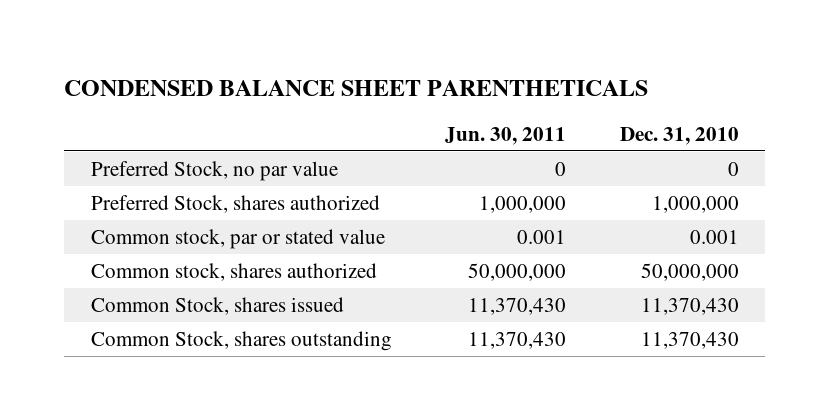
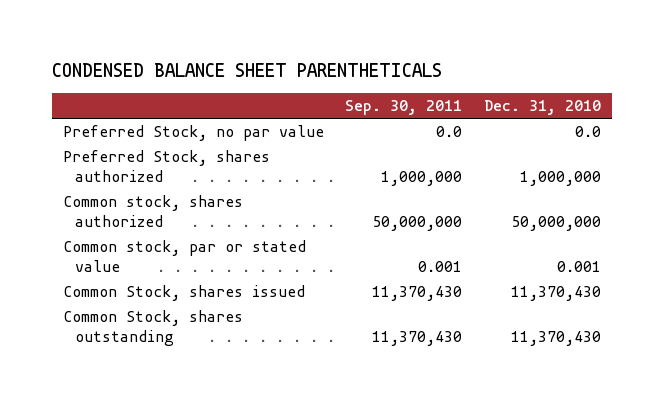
[445,126,567,145] Jun. 30, 2011 -> none
none -> [345,100,463,116] Sep. 30, 2011
[727,161,739,176] 0 -> [574,126,601,138] 0.0
[90,228,385,249] Common stock, par or stated value -> [62,240,306,273] Common stock, par or stated value

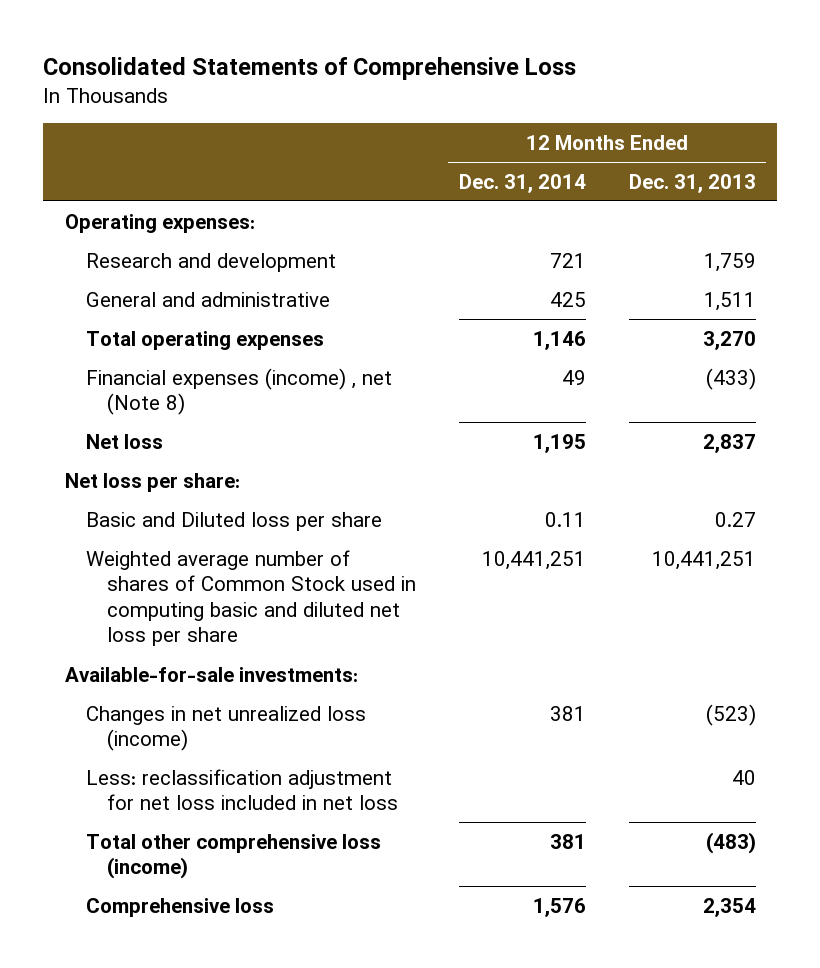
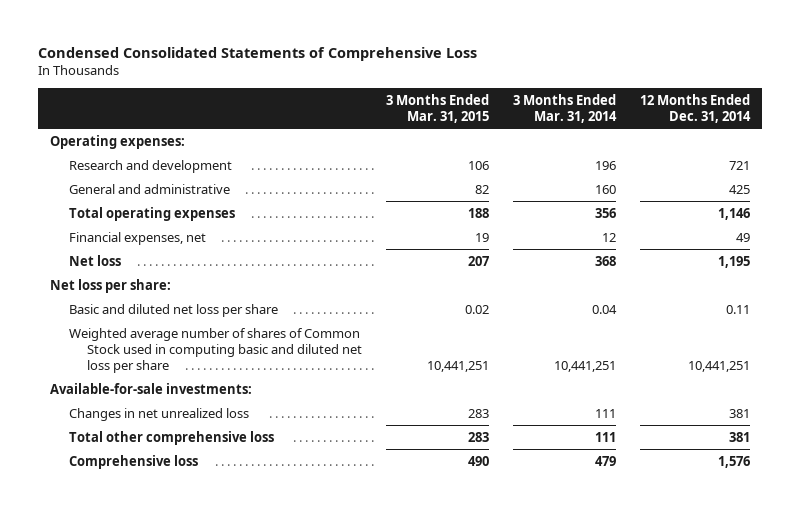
[43,57,577,81] Consolidated Statements of Comprehensive Loss -> [38,47,478,62] Condensed Consolidated Statements of Comprehensive Loss
[628,173,756,193] Dec. 31, 2013 -> none
none -> [386,93,490,123] 3 Months Ended Mar. 31, 2015
none -> [512,93,617,123] 3 Months Ended Mar. 31, 2014
[86,367,393,416] Financial expenses (income) , net (Note 8) -> [68,231,206,245] Financial expenses, net
[86,511,383,531] Basic and Diluted loss per share -> [68,303,278,317] Basic and diluted net loss per share
[86,768,399,811] Less: reclassification adjustment for net loss included in net loss -> none
[86,705,367,752] Changes in net unrealized loss (income) -> [68,407,249,421] Changes in net unrealized loss
[86,833,382,880] Total other comprehensive loss (income) -> [68,430,274,445] Total other comprehensive loss

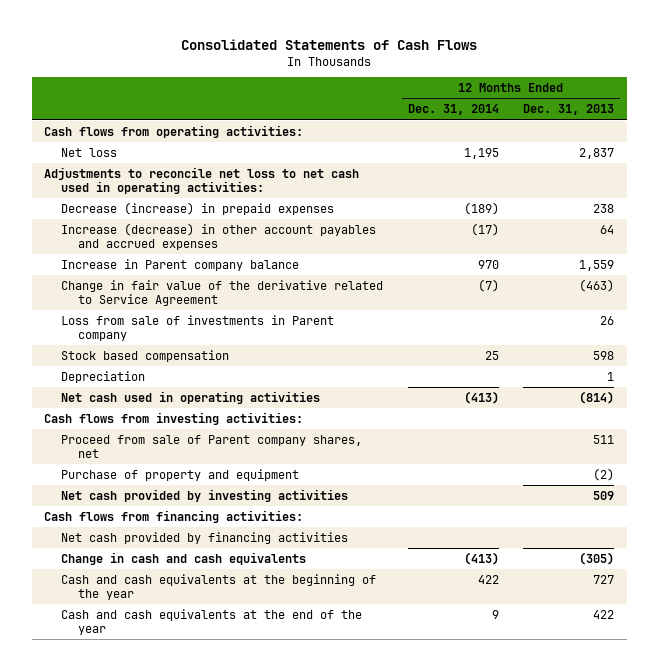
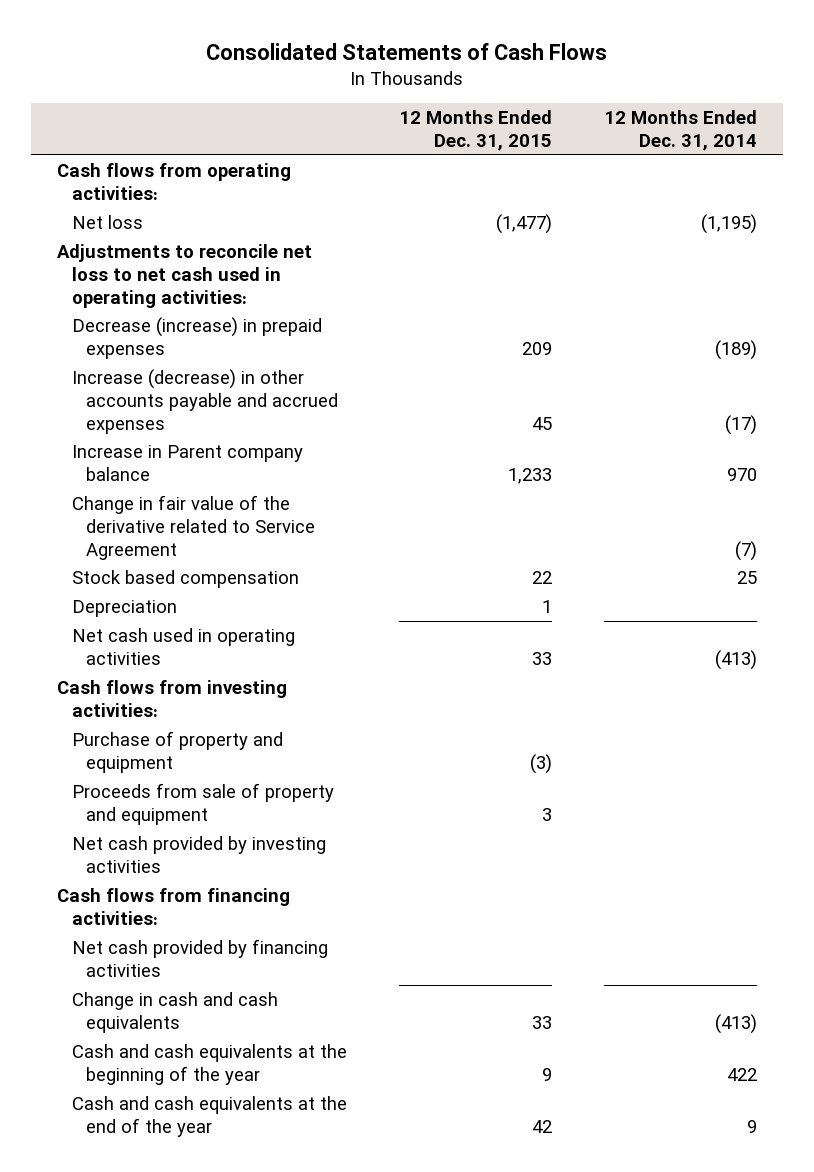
[523,104,615,116] Dec. 31, 2013 -> none
none -> [398,110,552,151] 12 Months Ended Dec. 31, 2015
[463,147,499,159] 1,195 -> [701,213,758,234] (1,195)
[61,222,377,250] Increase (decrease) in other account payables and accrued expenses -> [71,368,339,434] Increase (decrease) in other accounts payable and accrued expenses
[61,314,335,341] Loss from sale of investments in Parent company -> none
[61,434,363,458] Proceed from sale of Parent company shares, net -> none
none -> [71,782,334,825] Proceeds from sale of property and equipment

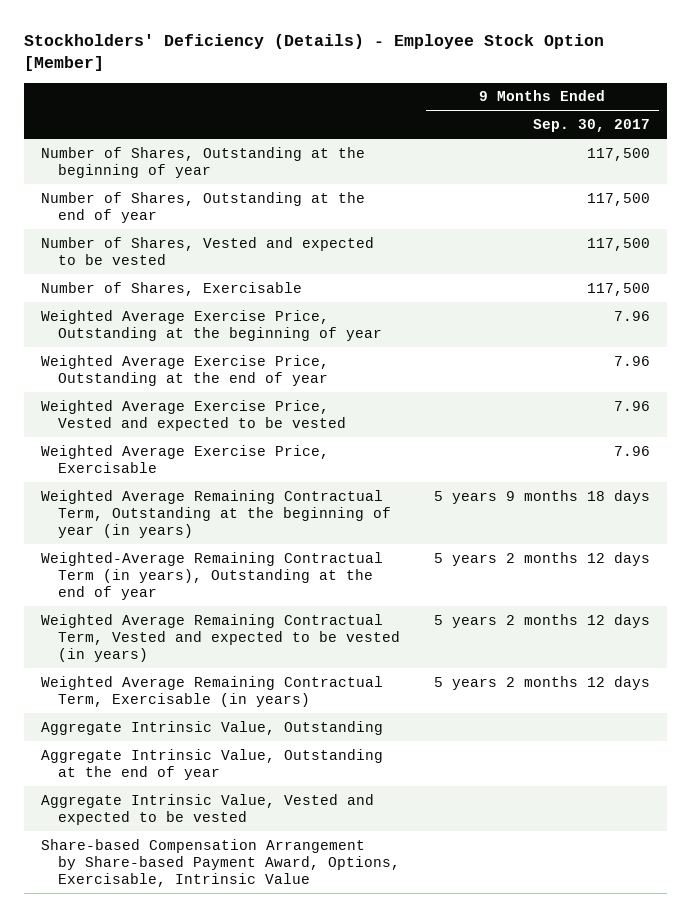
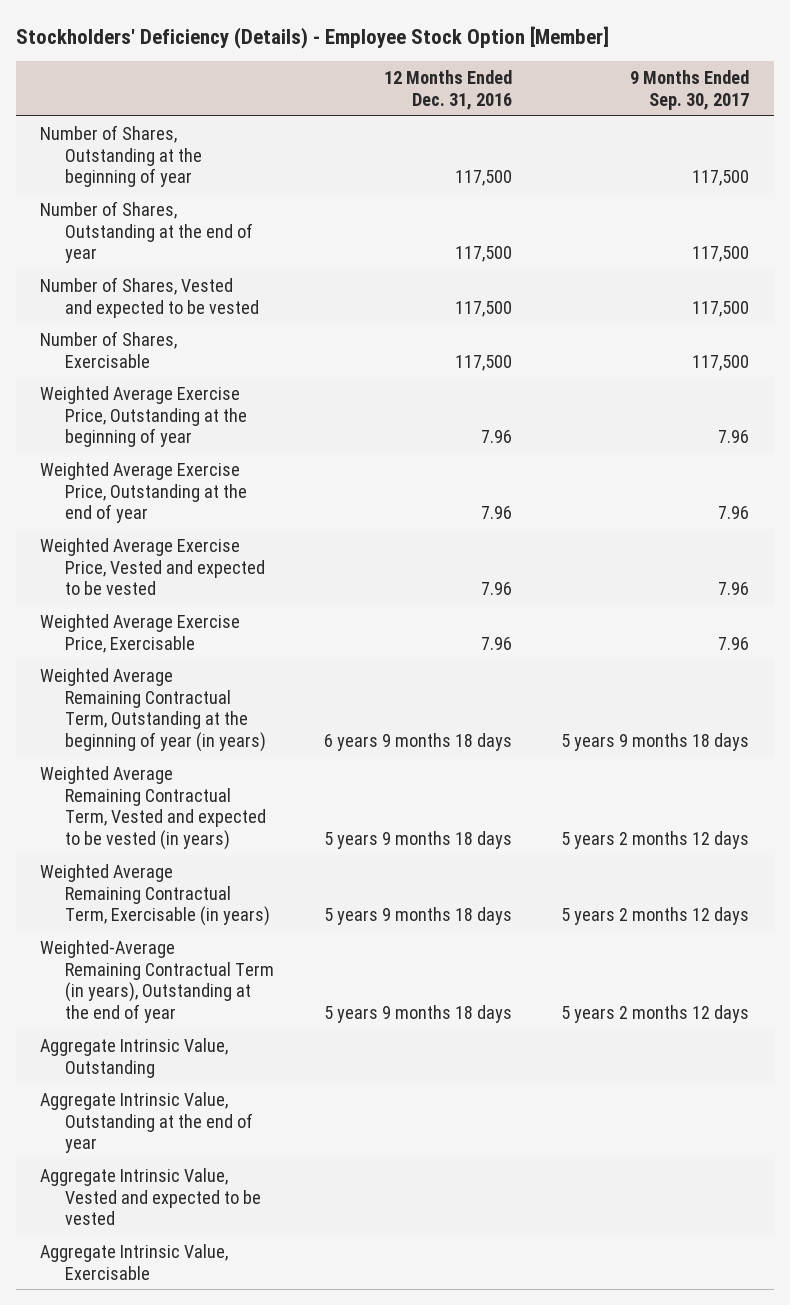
none -> [383,70,512,110] 12 Months Ended Dec. 31, 2016
[40,551,383,601] Weighted-Average Remaining Contractual Term (in years), Outstanding at the end of year -> [40,939,275,1024] Weighted-Average Remaining Contractual Term (in years), Outstanding at the end of year
[40,838,400,888] Share-based Compensation Arrangement by Share-based Payment Award, Options, Exercisable, Intrinsic Value -> [40,1243,229,1280] Aggregate Intrinsic Value, Exercisable

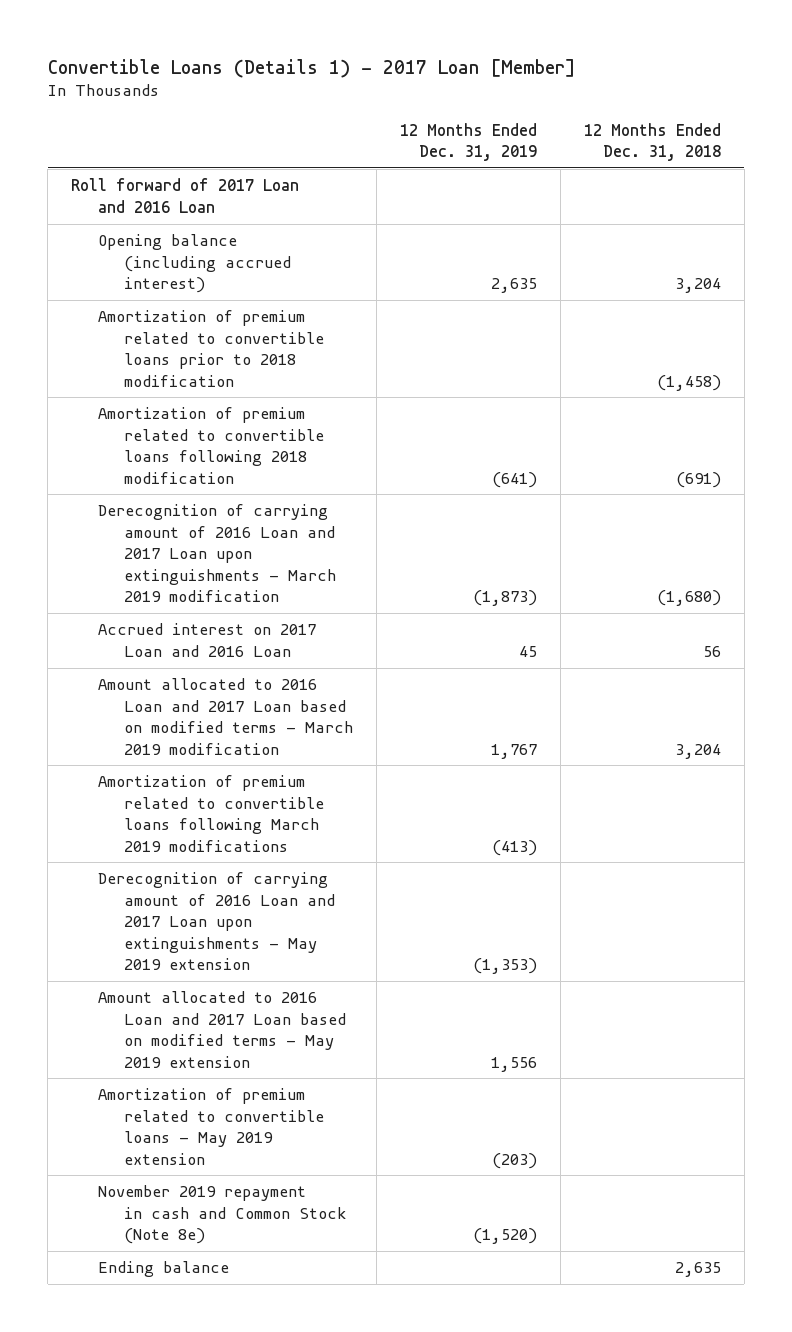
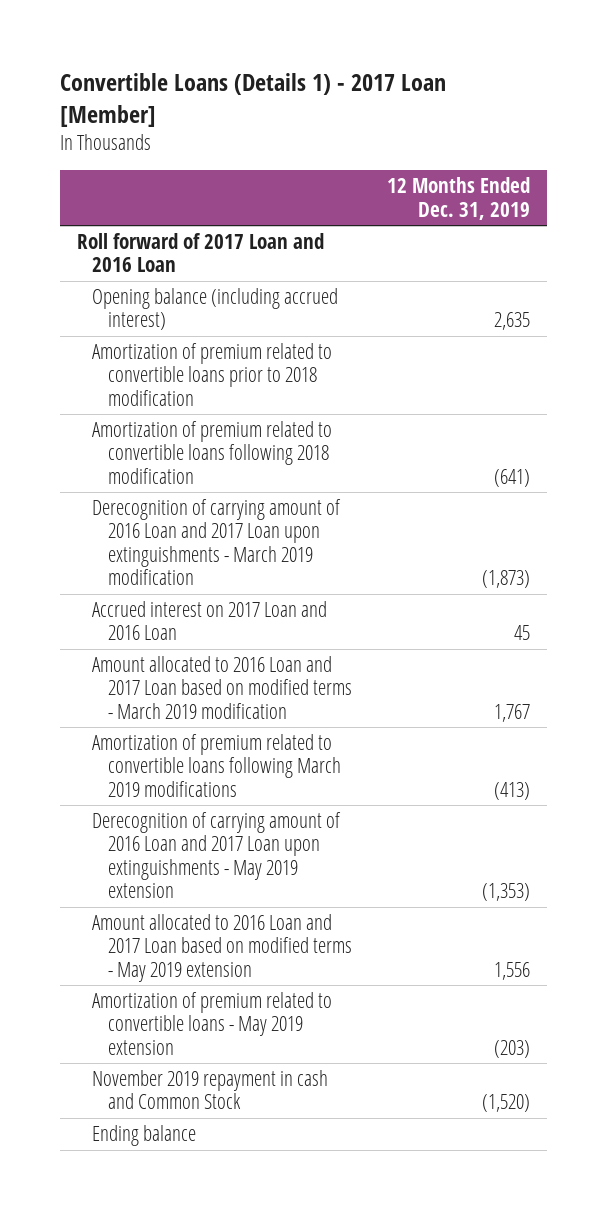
[583,122,721,161] 12 Months Ended Dec. 31, 2018 -> none
[97,1185,347,1245] November 2019 repayment in cash and Common Stock (Note 8e) -> [92,1069,329,1110] November 2019 repayment in cash and Common Stock

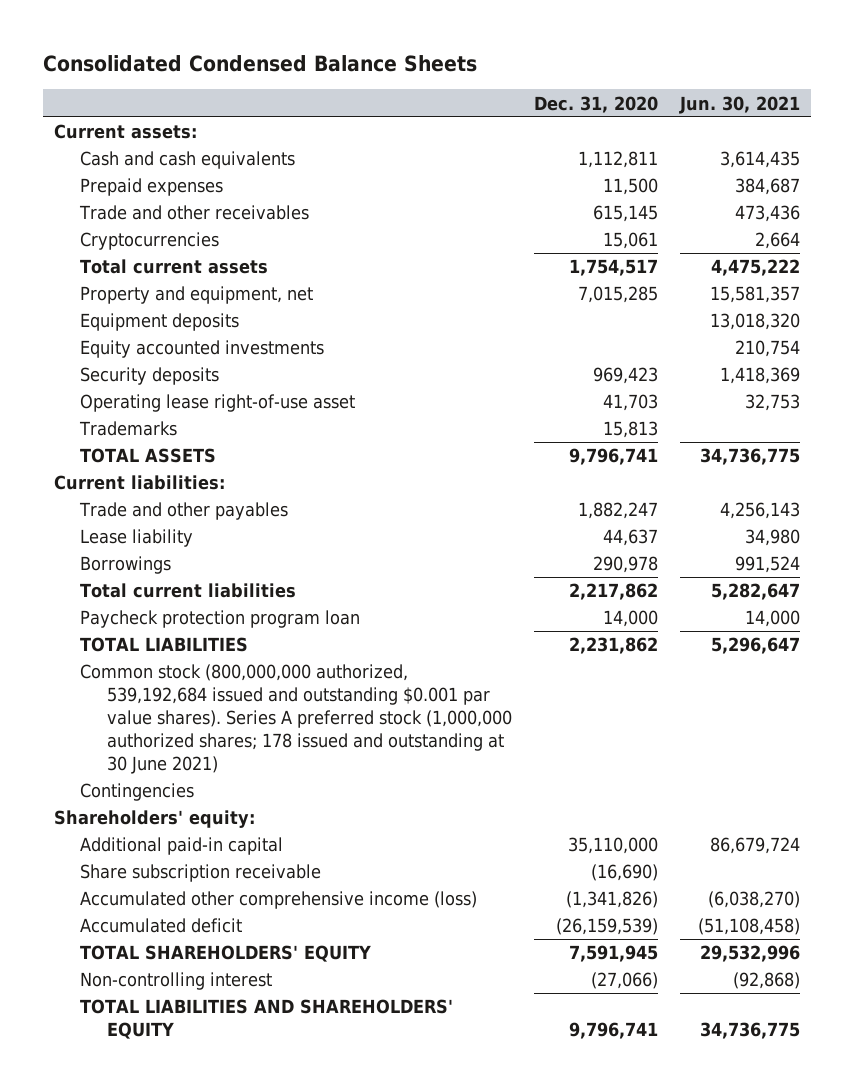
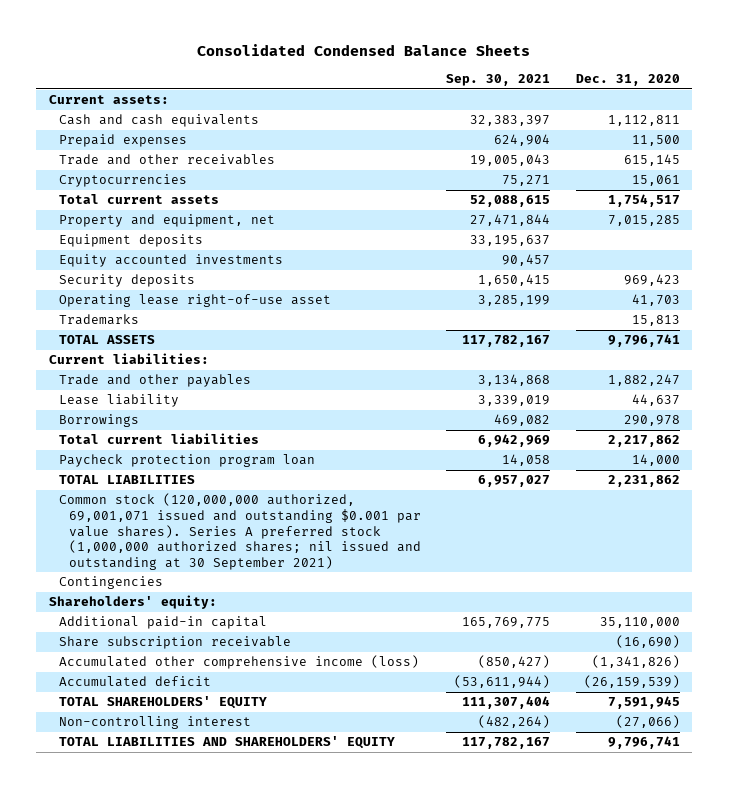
[678,95,800,114] Jun. 30, 2021 -> none
none -> [446,74,551,87] Sep. 30, 2021
[80,664,512,775] Common stock (800,000,000 authorized, 539,192,684 issued and outstanding $0.001 par value shares). Series A preferred stock (1,000,000 authorized shares; 178 issued and outstanding at 30 June 2021) -> [58,493,421,570] Common stock (120,000,000 authorized, 69,001,071 issued and outstanding $0.001 par value shares). Series A preferred stock (1,000,000 authorized shares; nil issued and outstanding at 30 September 2021)

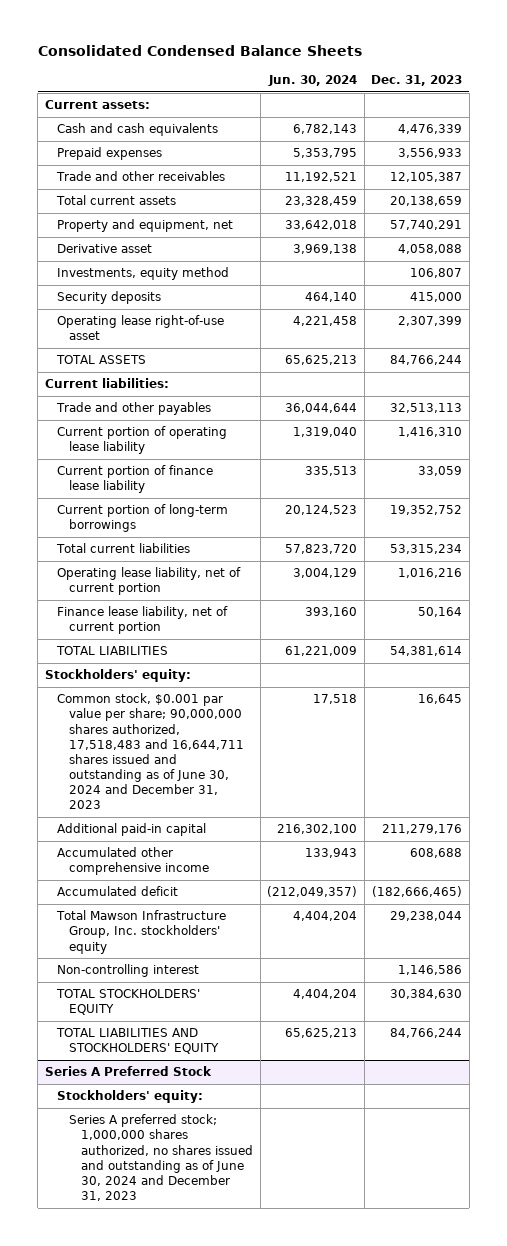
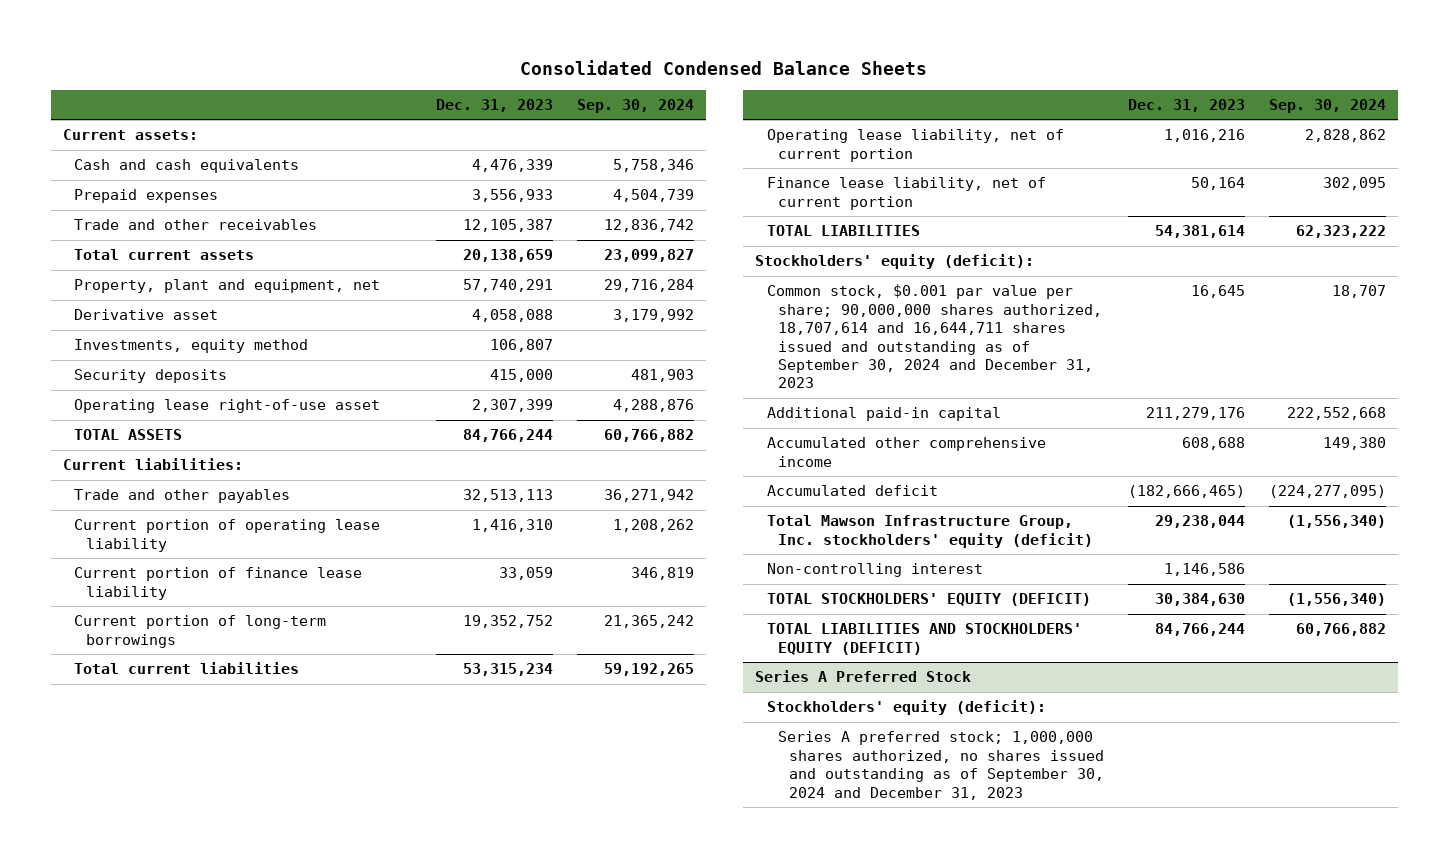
[268,75,358,87] Jun. 30, 2024 -> none
none -> [576,99,694,114] Sep. 30, 2024
[57,219,234,233] Property and equipment, net -> [74,279,381,294] Property, plant and equipment, net
[44,669,191,683] Stockholders' equity: -> [755,254,1035,270] Stockholders' equity (deficit):
[57,693,245,810] Common stock, $0.001 par value per share; 90,000,000 shares authorized, 17,518,483 and 16,644,711 shares issued and outstanding as of June 30, 2024 and December 31, 2023 -> [766,284,1102,389] Common stock, $0.001 par value per share; 90,000,000 shares authorized, 18,707,614 and 16,644,711 shares issued and outstanding as of September 30, 2024 and December 31, 2023
[56,910,227,954] Total Mawson Infrastructure Group, Inc. stockholders' equity -> [766,515,1093,548] Total Mawson Infrastructure Group, Inc. stockholders' equity (deficit)
[56,989,201,1016] TOTAL STOCKHOLDERS' EQUITY -> [766,593,1091,607] TOTAL STOCKHOLDERS' EQUITY (DEFICIT)
[56,1028,220,1055] TOTAL LIABILITIES AND STOCKHOLDERS' EQUITY -> [766,623,1082,655] TOTAL LIABILITIES AND STOCKHOLDERS' EQUITY (DEFICIT)
[57,1090,204,1104] Stockholders' equity: -> [766,700,1046,716] Stockholders' equity (deficit):
[69,1114,254,1201] Series A preferred stock; 1,000,000 shares authorized, no shares issued and outstanding as of June 30, 2024 and December 31, 2023 -> [777,731,1105,800] Series A preferred stock; 1,000,000 shares authorized, no shares issued and outstanding as of September 30, 2024 and December 31, 2023

